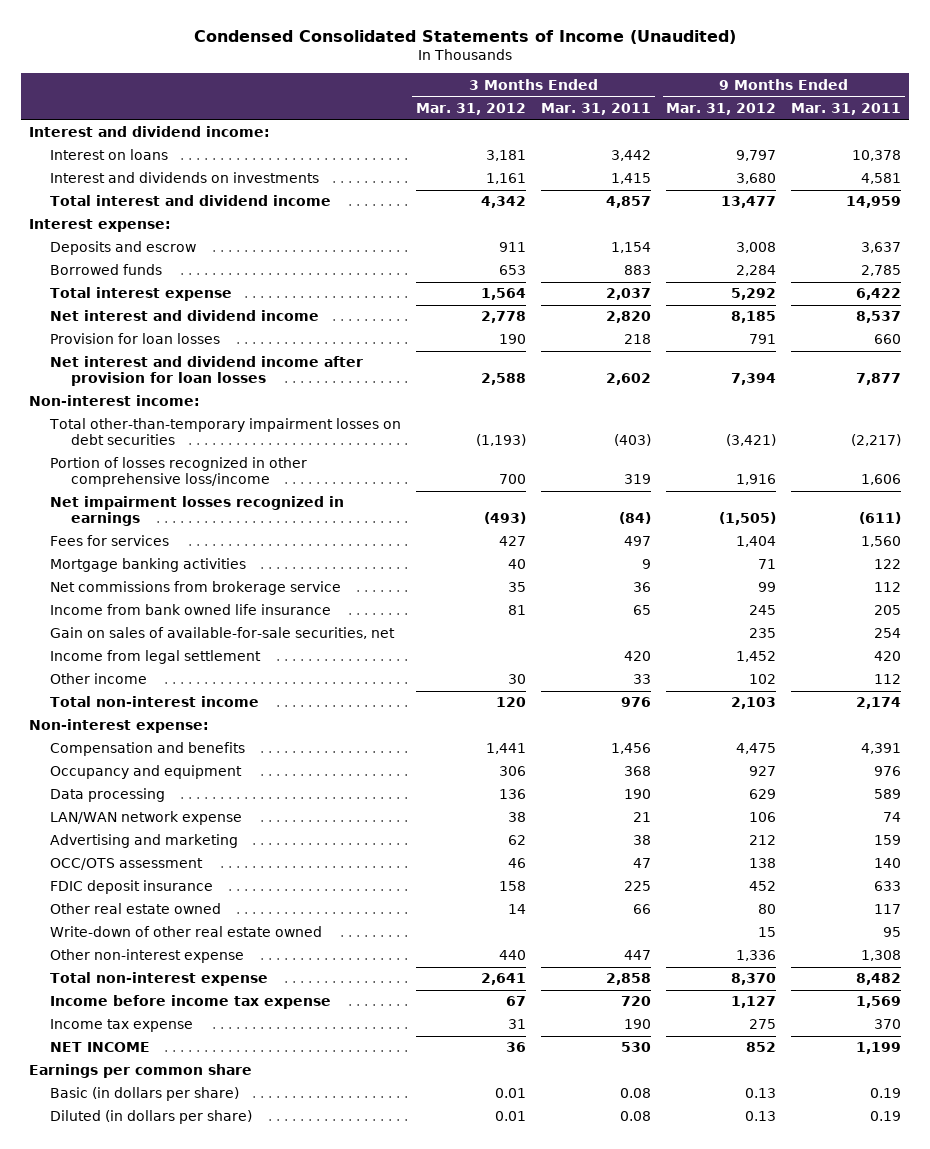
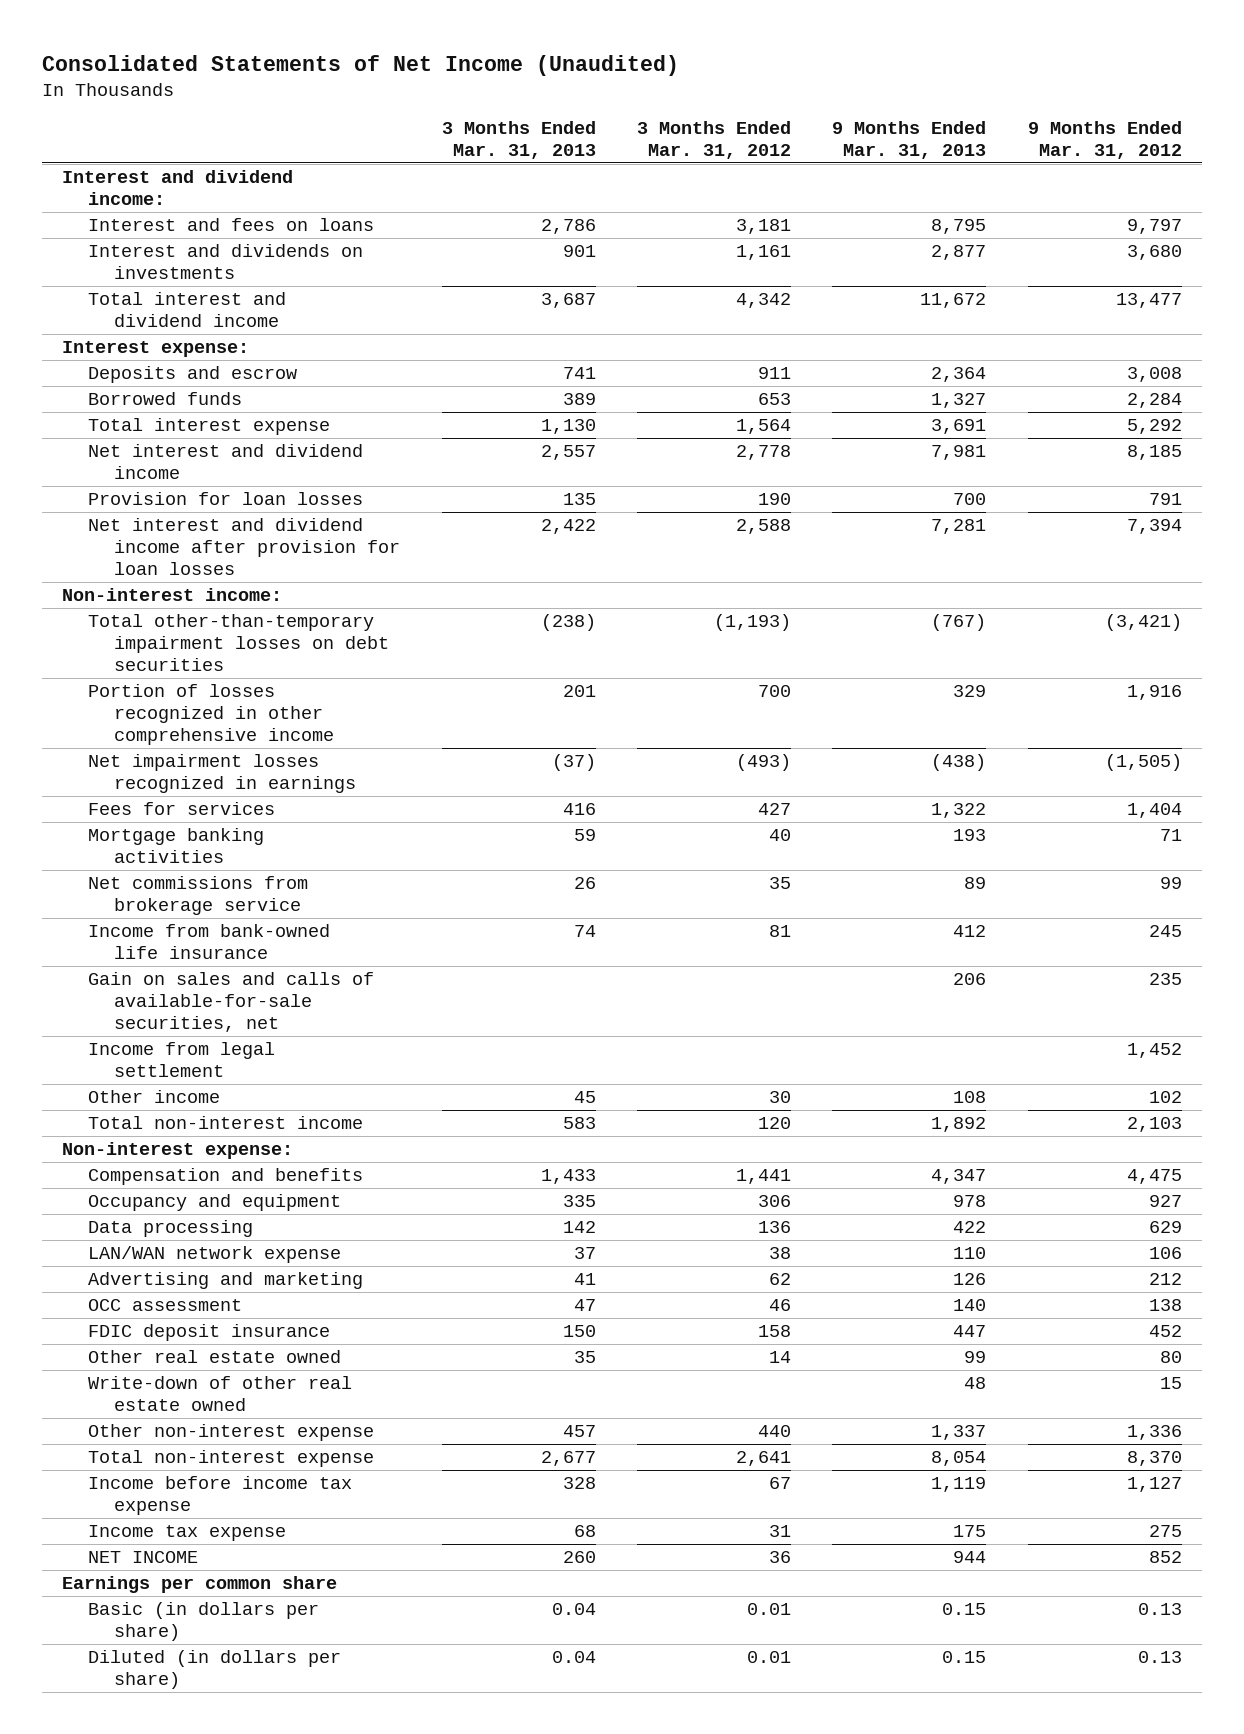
[194,30,737,45] Condensed Consolidated Statements of Income (Unaudited) -> [41,54,679,76] Consolidated Statements of Net Income (Unaudited)
[541,102,652,115] Mar. 31, 2011 -> none
[791,102,902,115] Mar. 31, 2011 -> none
none -> [441,120,596,159] 3 Months Ended Mar. 31, 2013
none -> [832,120,987,159] 9 Months Ended Mar. 31, 2013
[49,149,168,161] Interest on loans -> [88,218,375,232] Interest and fees on loans
[49,457,307,487] Portion of losses recognized in other comprehensive loss/income -> [88,684,335,745] Portion of losses recognized in other comprehensive income
[49,604,331,616] Income from bank owned life insurance -> [88,924,331,960] Income from bank-owned life insurance
[49,627,395,640] Gain on sales of available-for-sale securities, net -> [88,972,375,1032] Gain on sales and calls of available-for-sale securities, net
[49,858,203,871] OCC/OTS assessment -> [88,1299,243,1312] OCC assessment

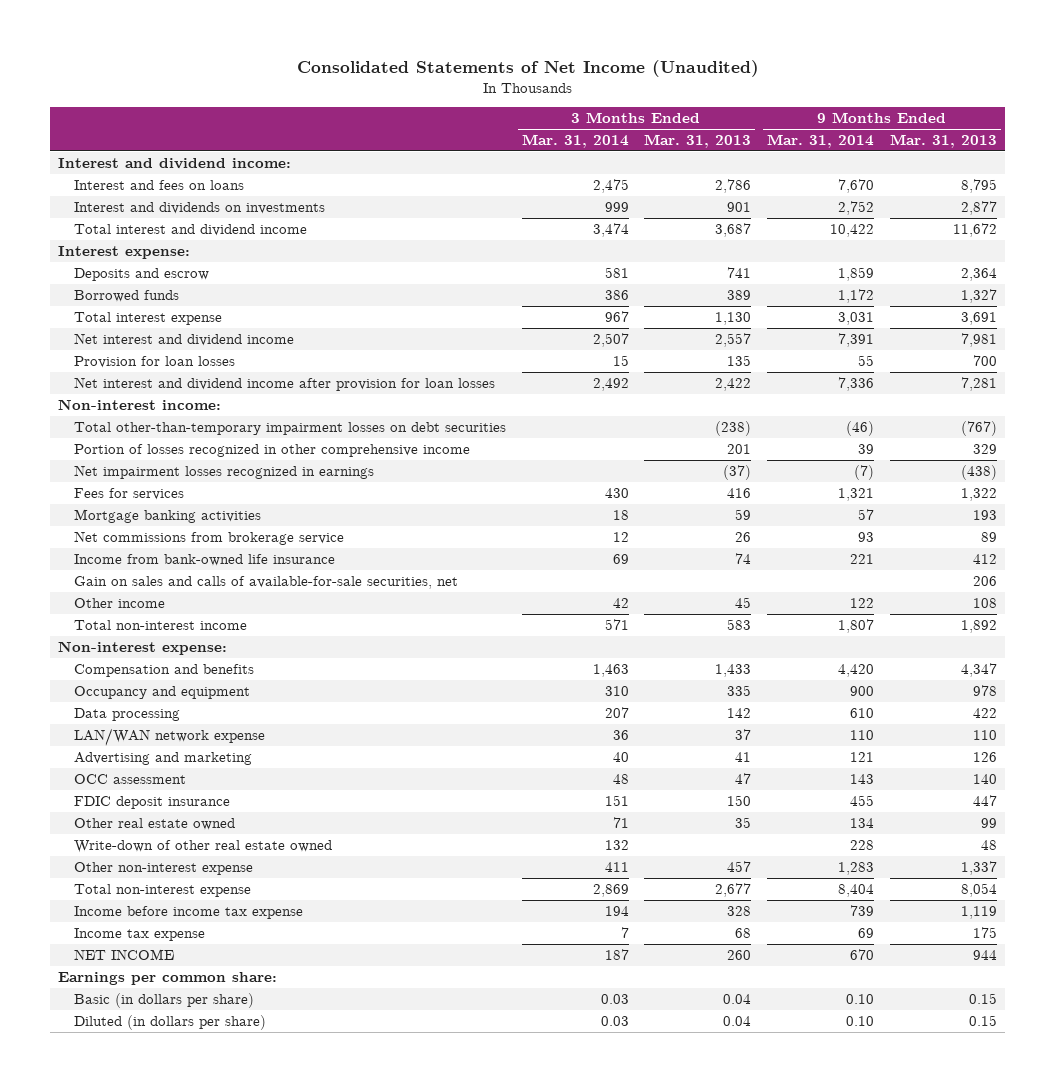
[636,120,791,159] 3 Months Ended Mar. 31, 2012 -> none
[1027,120,1182,159] 9 Months Ended Mar. 31, 2012 -> none
none -> [521,134,629,149] Mar. 31, 2014
none -> [767,134,875,149] Mar. 31, 2014
[88,1042,276,1078] Income from legal settlement -> none
[62,1576,338,1594] Earnings per common share -> [58,971,278,985] Earnings per common share:

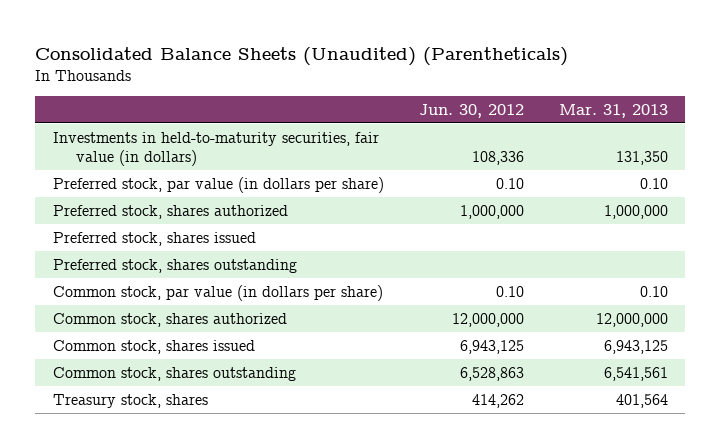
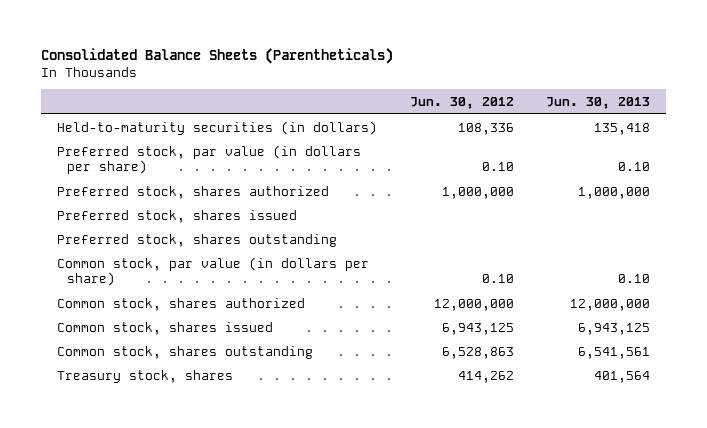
[35,46,569,66] Consolidated Balance Sheets (Unaudited) (Parentheticals) -> [40,48,393,65] Consolidated Balance Sheets (Parentheticals)
[558,103,668,118] Mar. 31, 2013 -> none
none -> [546,96,651,109] Jun. 30, 2013
[52,131,379,167] Investments in held-to-maturity securities, fair value (in dollars) -> [57,120,378,135] Held-to-maturity securities (in dollars)

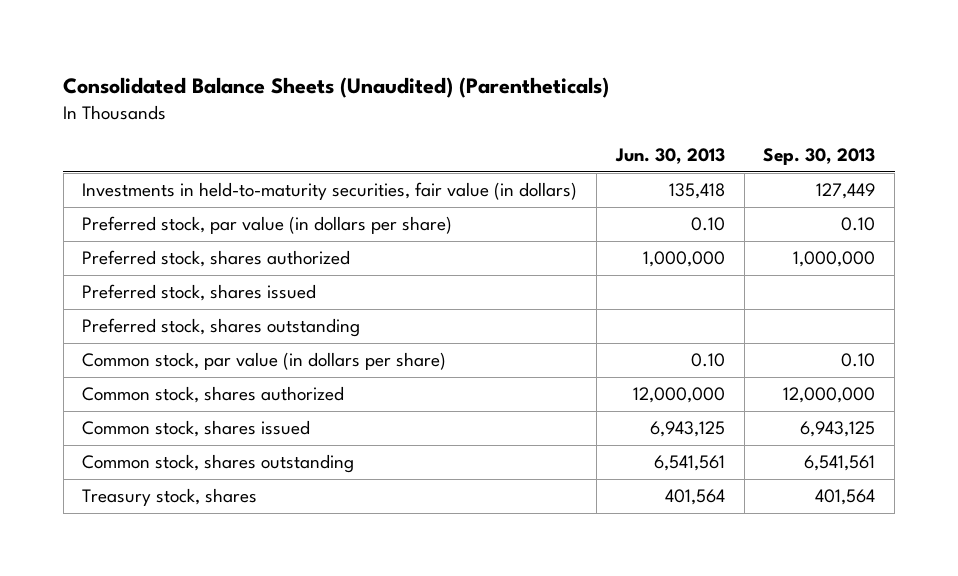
[40,48,393,65] Consolidated Balance Sheets (Parentheticals) -> [63,76,610,98] Consolidated Balance Sheets (Unaudited) (Parentheticals)
[409,96,514,109] Jun. 30, 2012 -> none
none -> [763,148,876,166] Sep. 30, 2013
[57,120,378,135] Held-to-maturity securities (in dollars) -> [82,182,578,201] Investments in held-to-maturity securities, fair value (in dollars)

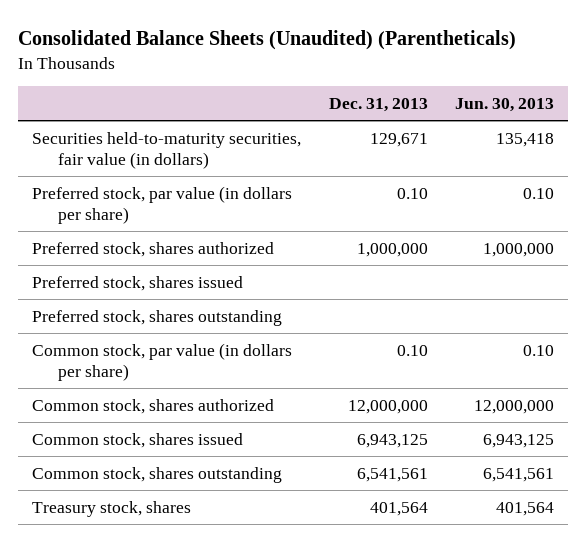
[763,148,876,166] Sep. 30, 2013 -> none
none -> [328,98,428,113] Dec. 31, 2013
[82,182,578,201] Investments in held-to-maturity securities, fair value (in dollars) -> [32,131,302,169] Securities held-to-maturity securities, fair value (in dollars)

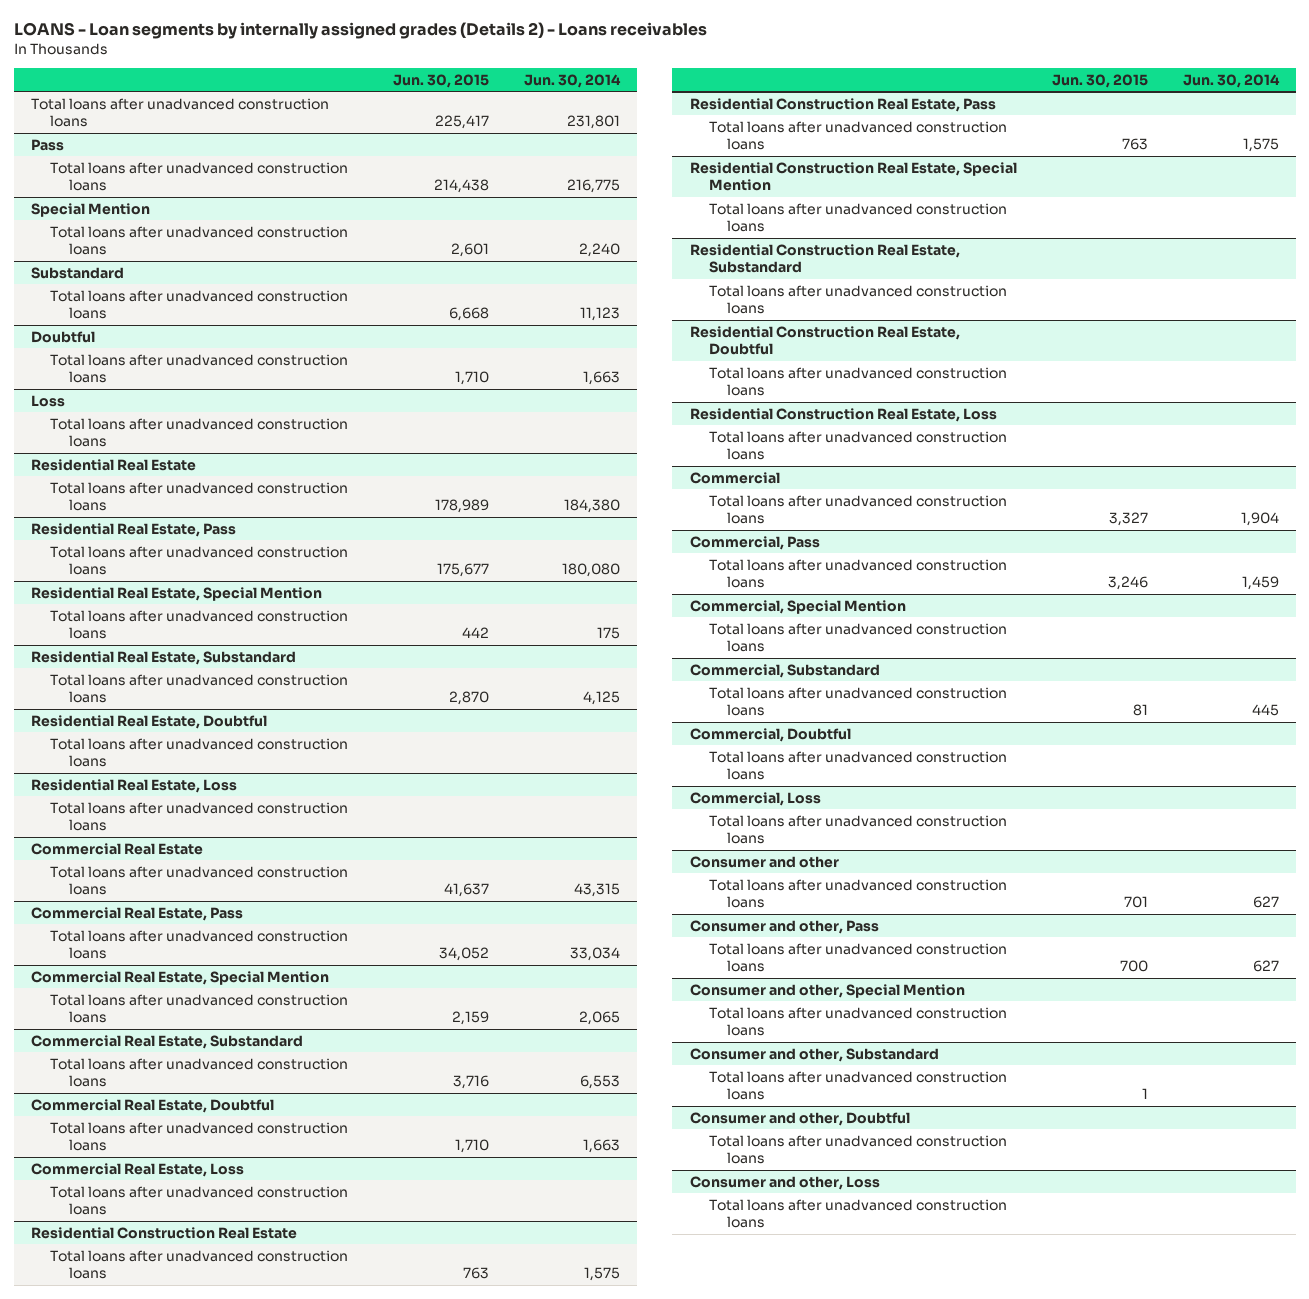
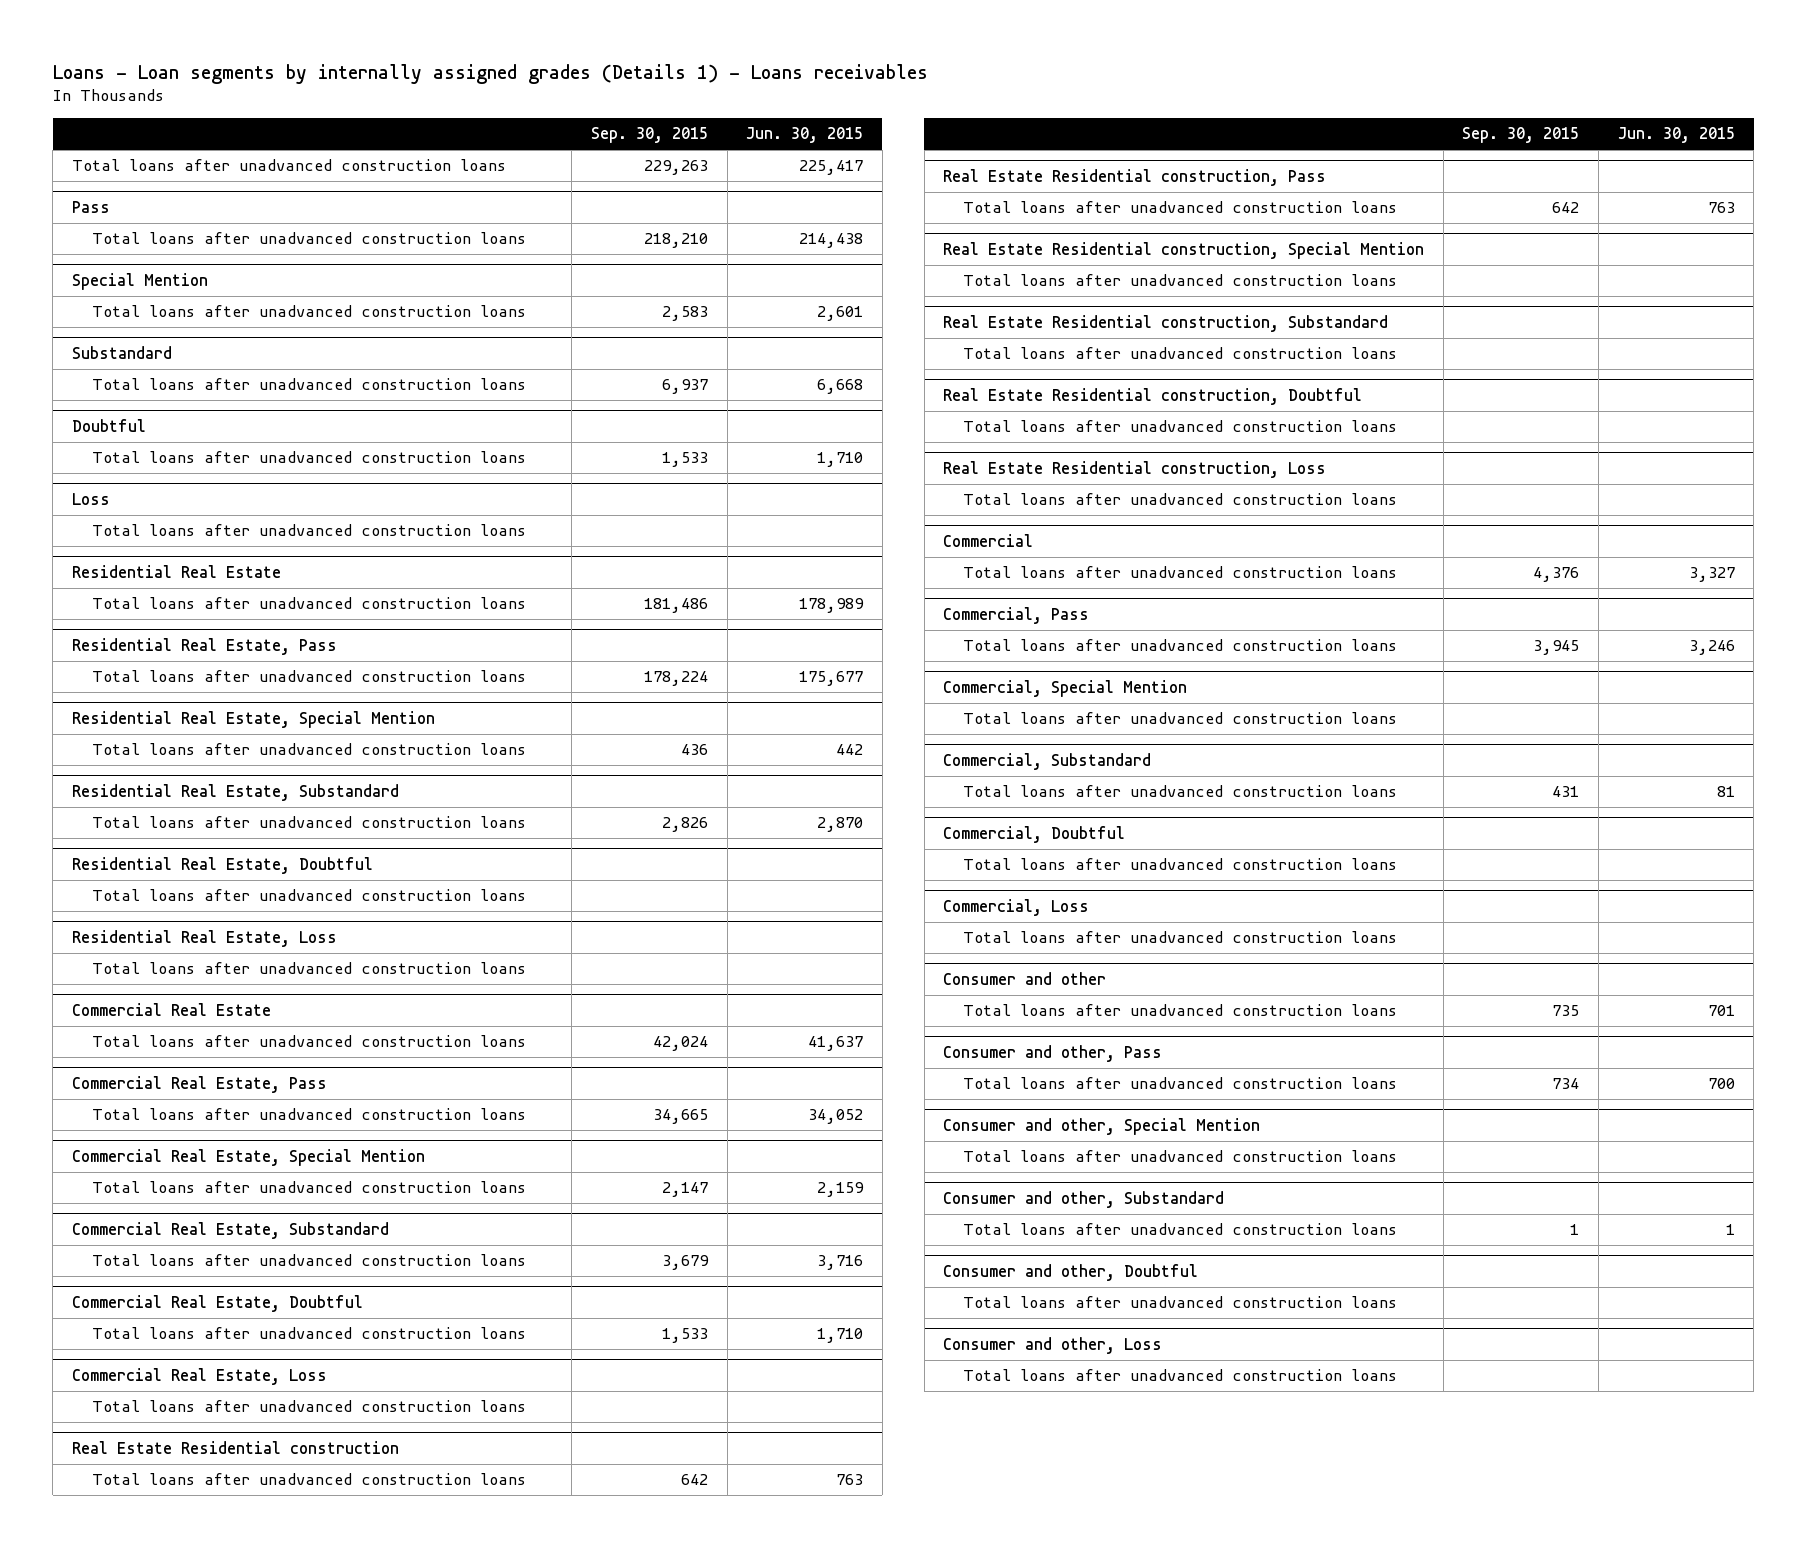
[13,22,707,40] LOANS - Loan segments by internally assigned grades (Details 2) - Loans receivables -> [52,63,928,84] Loans - Loan segments by internally assigned grades (Details 1) - Loans receivables
[523,73,621,88] Jun. 30, 2014 -> none
none -> [591,127,709,144] Sep. 30, 2015
[30,1226,297,1239] Residential Construction Real Estate -> [71,1440,399,1454] Real Estate Residential construction
[689,97,996,112] Residential Construction Real Estate, Pass -> [943,168,1327,186] Real Estate Residential construction, Pass
[689,161,1017,192] Residential Construction Real Estate, Special Mention -> [943,241,1425,259] Real Estate Residential construction, Special Mention
[689,243,960,274] Residential Construction Real Estate, Substandard -> [943,314,1389,332] Real Estate Residential construction, Substandard
[689,325,960,356] Residential Construction Real Estate, Doubtful -> [943,387,1363,405] Real Estate Residential construction, Doubtful
[689,407,997,422] Residential Construction Real Estate, Loss -> [943,460,1327,478] Real Estate Residential construction, Loss

